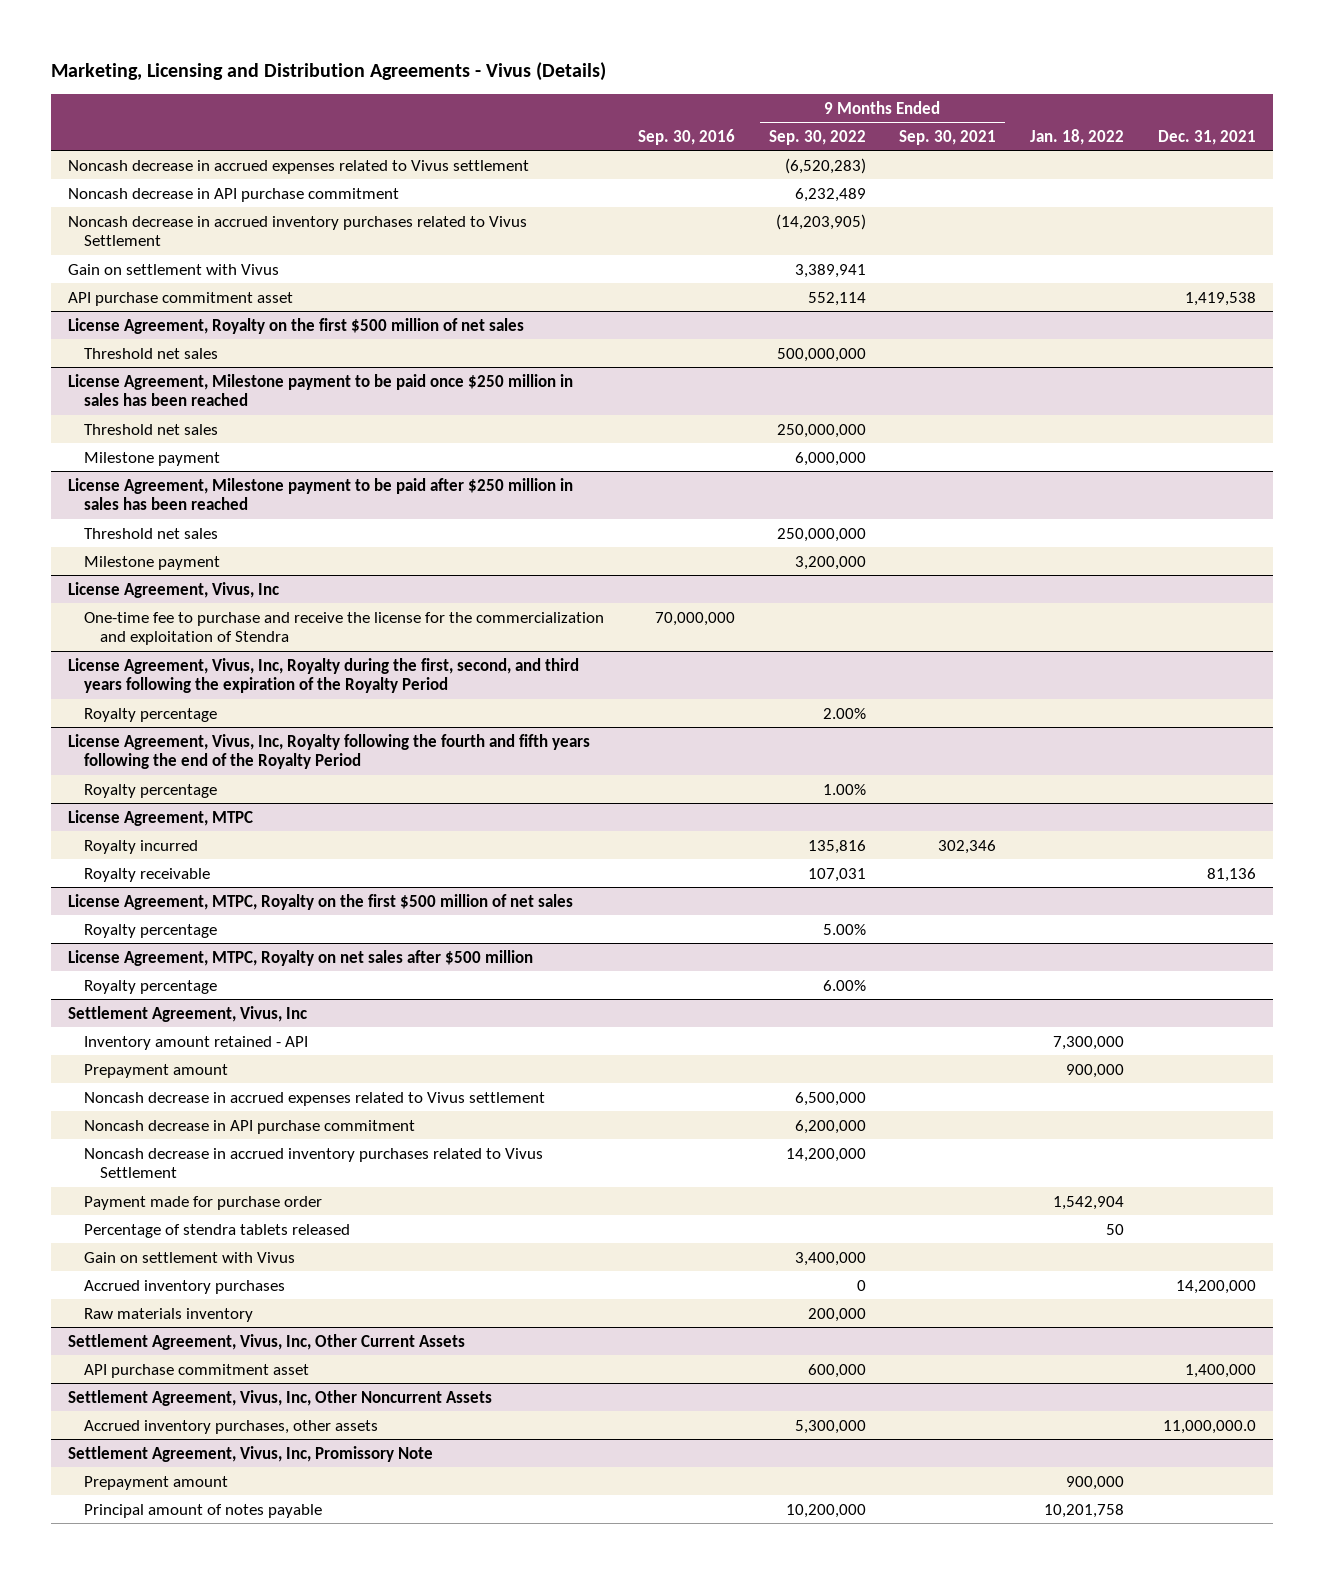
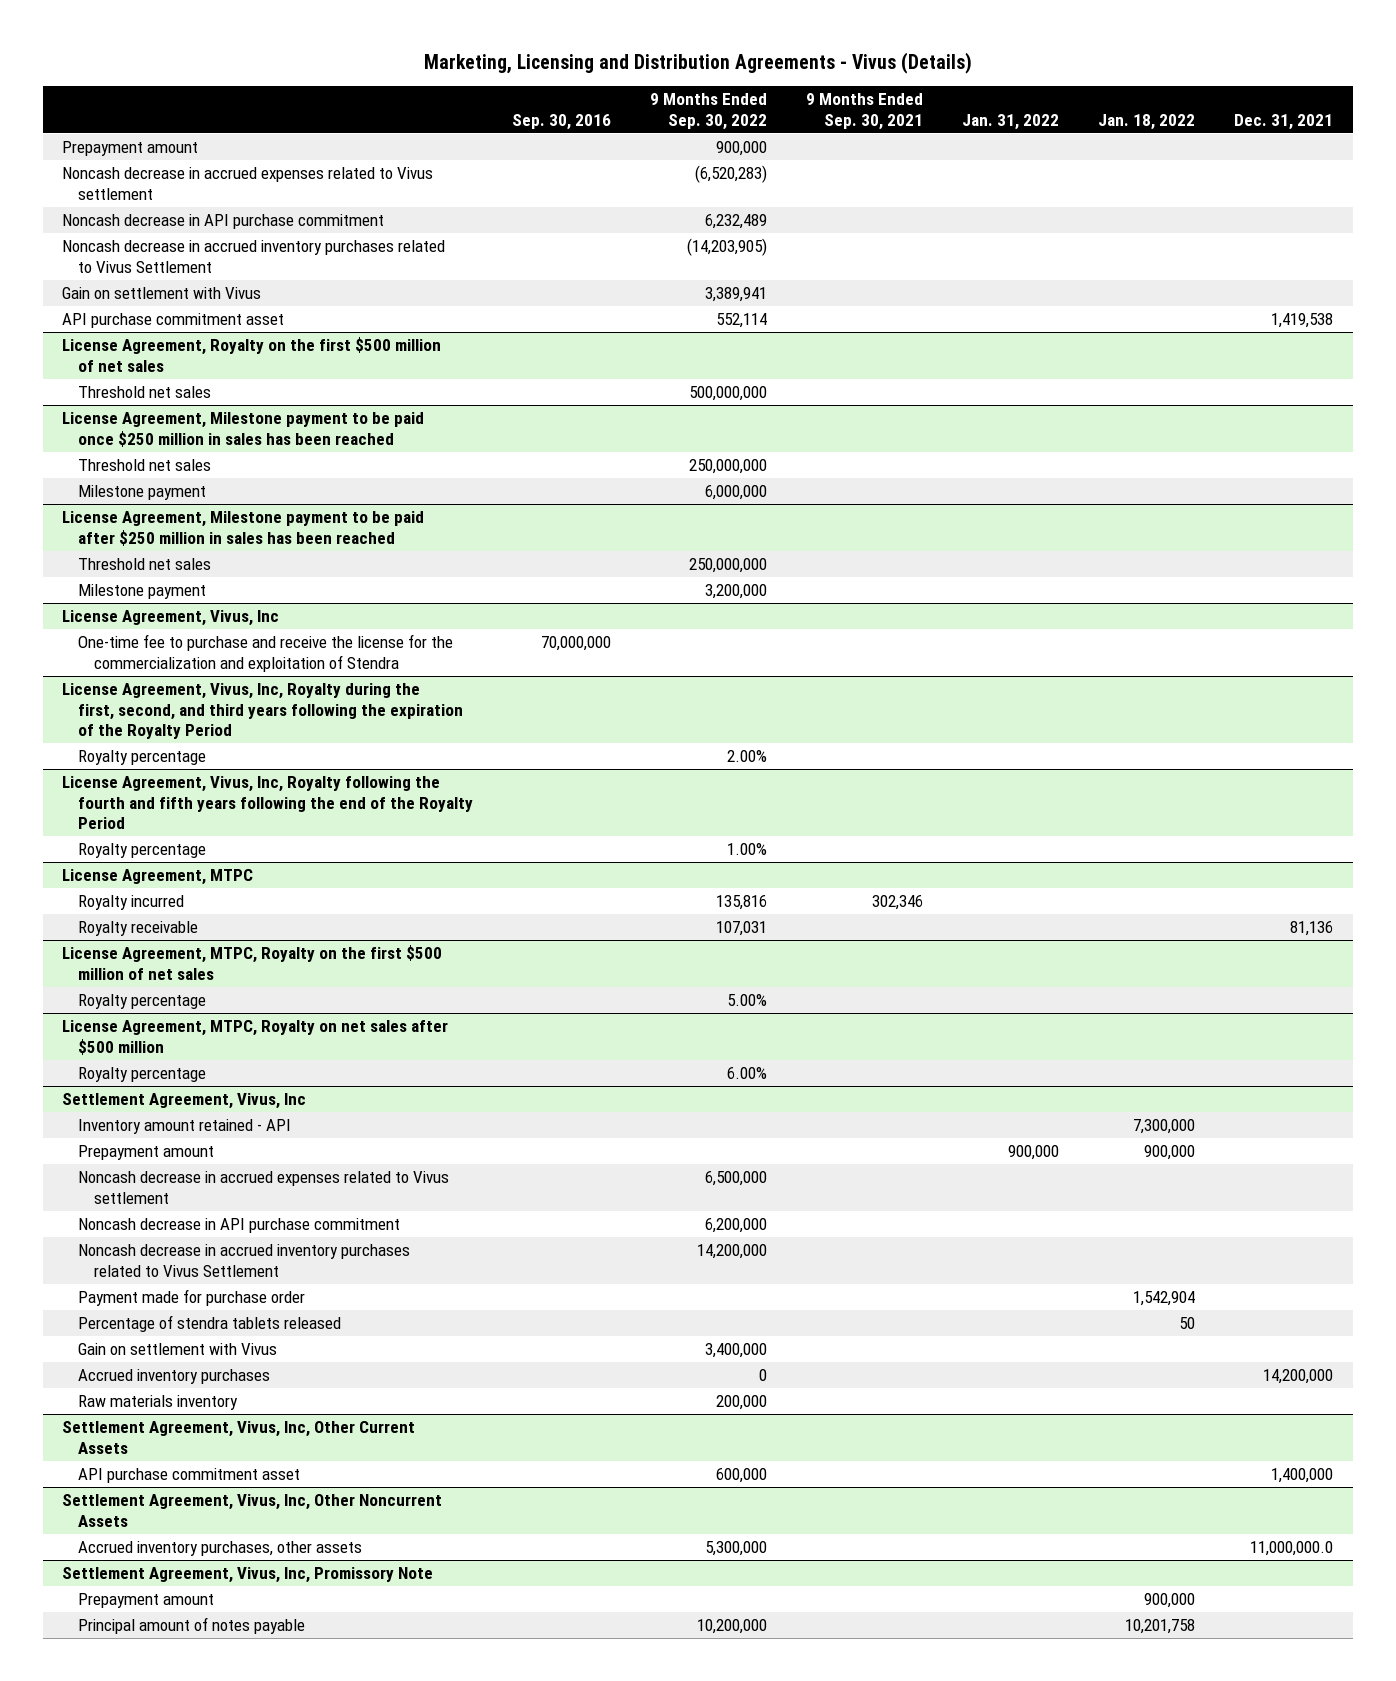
none -> [962,113,1060,130] Jan. 31, 2022
none -> [62,140,199,156] Prepayment amount

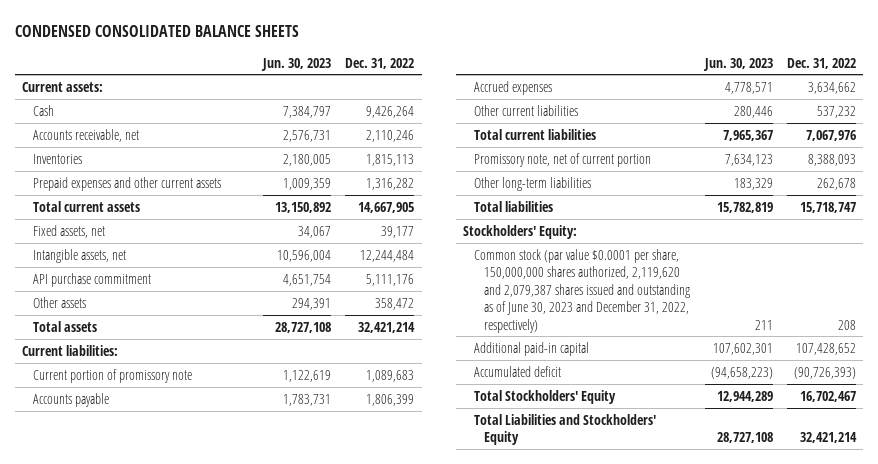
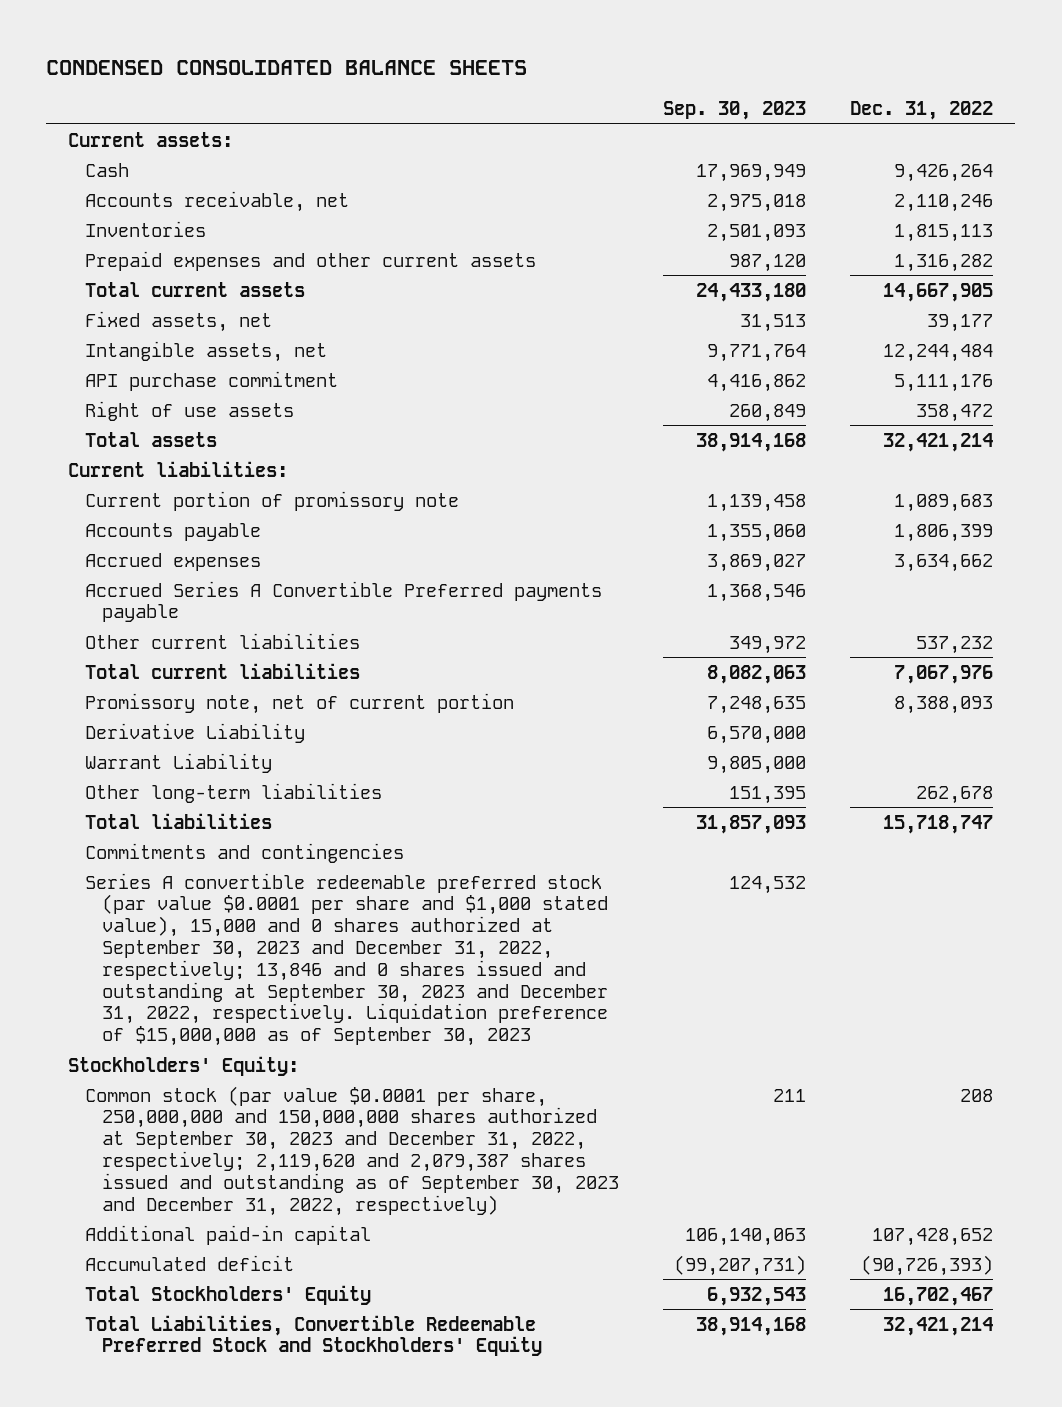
[261,57,332,71] Jun. 30, 2023 -> none
none -> [663,101,807,121] Sep. 30, 2023
[32,296,86,308] Other assets -> [85,400,295,421] Right of use assets
none -> [85,580,603,623] Accrued Series A Convertible Preferred payments payable
none -> [85,722,306,743] Derivative Liability
none -> [85,752,273,773] Warrant Liability
none -> [85,842,405,863] Commitments and contingencies
none -> [85,872,609,1047] Series A convertible redeemable preferred stock (par value $0.0001 per share and $1,000 stated value), 15,000 and 0 shares authorized at September 30, 2023 and December 31, 2022, respectively; 13,846 and 0 shares issued and outstanding at September 30, 2023 and December 31, 2022, respectively. Liquidation preference of $15,000,000 as of September 30, 2023
[473,248,691,333] Common stock (par value $0.0001 per share, 150,000,000 shares authorized, 2,119,620 and 2,079,387 shares issued and outstanding as of June 30, 2023 and December 31, 2022, respectively) -> [85,1085,620,1216] Common stock (par value $0.0001 per share, 250,000,000 and 150,000,000 shares authorized at September 30, 2023 and December 31, 2022, respectively; 2,119,620 and 2,079,387 shares issued and outstanding as of September 30, 2023 and December 31, 2022, respectively)
[473,413,656,446] Total Liabilities and Stockholders' Equity -> [85,1314,543,1357] Total Liabilities, Convertible Redeemable Preferred Stock and Stockholders' Equity

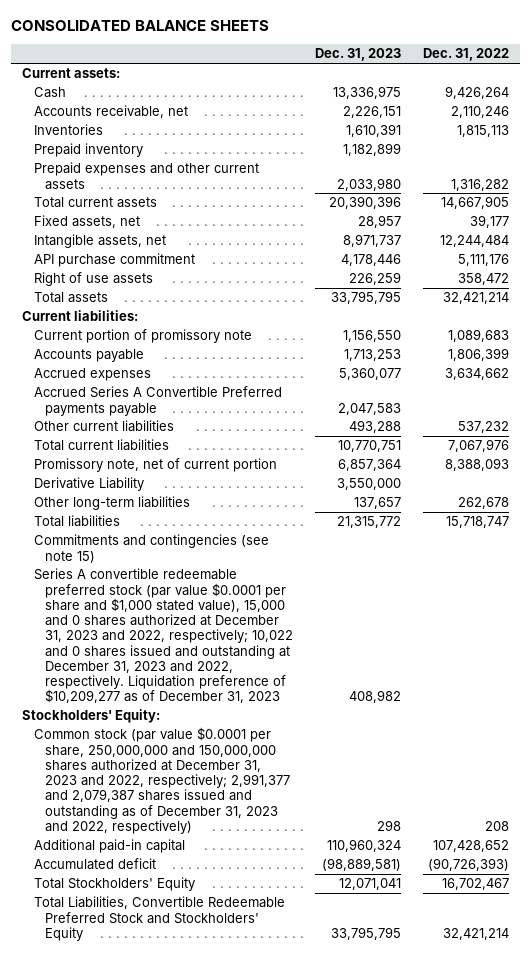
[46,60,528,76] CONDENSED CONSOLIDATED BALANCE SHEETS -> [11,20,270,32] CONSOLIDATED BALANCE SHEETS
[663,101,807,121] Sep. 30, 2023 -> none
none -> [315,48,402,62] Dec. 31, 2023
none -> [33,143,143,158] Prepaid inventory
[85,752,273,773] Warrant Liability -> none
[85,842,405,863] Commitments and contingencies -> [33,534,269,563] Commitments and contingencies (see note 15)
[85,872,609,1047] Series A convertible redeemable preferred stock (par value $0.0001 per share and $1,000 stated value), 15,000 and 0 shares authorized at September 30, 2023 and December 31, 2022, respectively; 13,846 and 0 shares issued and outstanding at September 30, 2023 and December 31, 2022, respectively. Liquidation preference of $15,000,000 as of September 30, 2023 -> [33,568,294,704] Series A convertible redeemable preferred stock (par value $0.0001 per share and $1,000 stated value), 15,000 and 0 shares authorized at December 31, 2023 and 2022, respectively; 10,022 and 0 shares issued and outstanding at December 31, 2023 and 2022, respectively. Liquidation preference of $10,209,277 as of December 31, 2023
[85,1085,620,1216] Common stock (par value $0.0001 per share, 250,000,000 and 150,000,000 shares authorized at September 30, 2023 and December 31, 2022, respectively; 2,119,620 and 2,079,387 shares issued and outstanding as of September 30, 2023 and December 31, 2022, respectively) -> [33,727,291,834] Common stock (par value $0.0001 per share, 250,000,000 and 150,000,000 shares authorized at December 31, 2023 and 2022, respectively; 2,991,377 and 2,079,387 shares issued and outstanding as of December 31, 2023 and 2022, respectively)

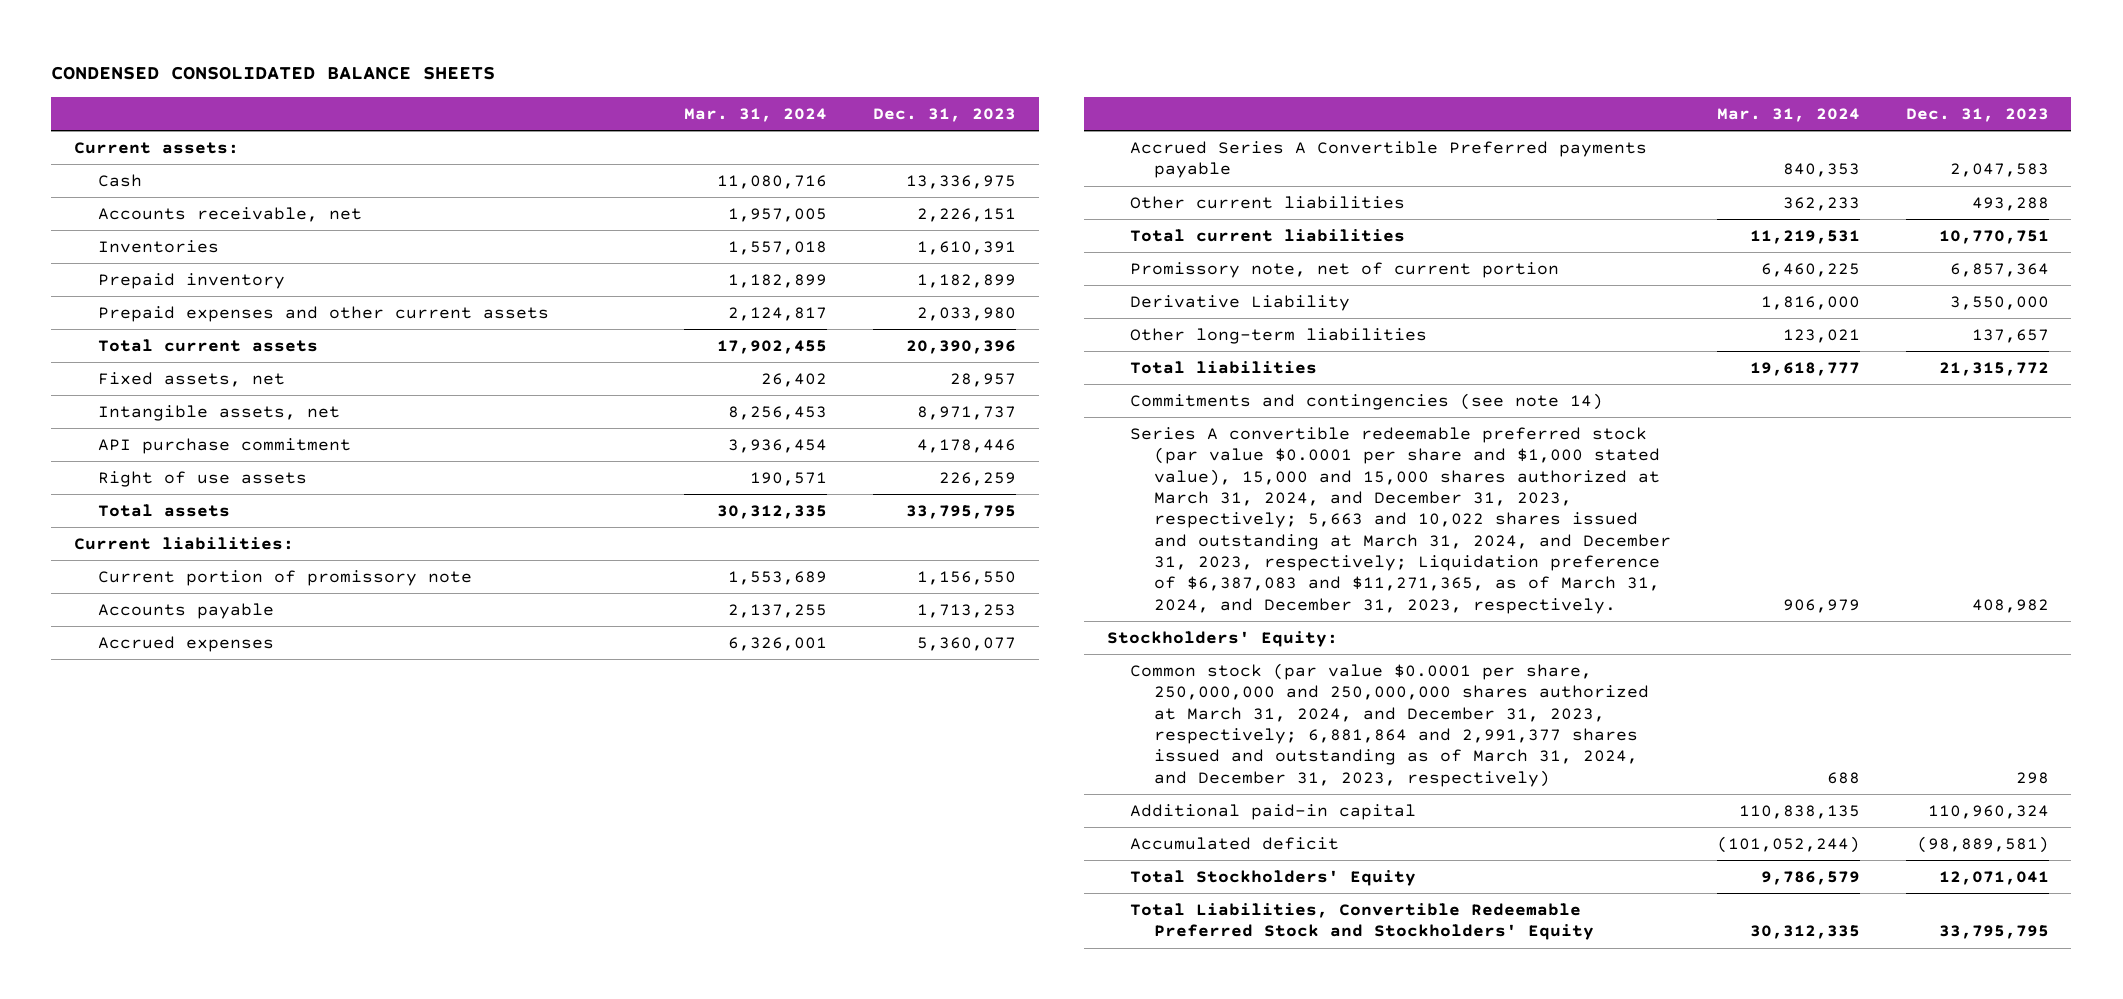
[11,20,270,32] CONSOLIDATED BALANCE SHEETS -> [51,66,496,81] CONDENSED CONSOLIDATED BALANCE SHEETS
[422,48,509,62] Dec. 31, 2022 -> none
none -> [684,107,828,122] Mar. 31, 2024
[33,534,269,563] Commitments and contingencies (see note 15) -> [1130,392,1604,410] Commitments and contingencies (see note 14)
[33,568,294,704] Series A convertible redeemable preferred stock (par value $0.0001 per share and $1,000 stated value), 15,000 and 0 shares authorized at December 31, 2023 and 2022, respectively; 10,022 and 0 shares issued and outstanding at December 31, 2023 and 2022, respectively. Liquidation preference of $10,209,277 as of December 31, 2023 -> [1130,426,1671,614] Series A convertible redeemable preferred stock (par value $0.0001 per share and $1,000 stated value), 15,000 and 15,000 shares authorized at March 31, 2024, and December 31, 2023, respectively; 5,663 and 10,022 shares issued and outstanding at March 31, 2024, and December 31, 2023, respectively; Liquidation preference of $6,387,083 and $11,271,365, as of March 31, 2024, and December 31, 2023, respectively.
[33,727,291,834] Common stock (par value $0.0001 per share, 250,000,000 and 150,000,000 shares authorized at December 31, 2023 and 2022, respectively; 2,991,377 and 2,079,387 shares issued and outstanding as of December 31, 2023 and 2022, respectively) -> [1130,662,1649,787] Common stock (par value $0.0001 per share, 250,000,000 and 250,000,000 shares authorized at March 31, 2024, and December 31, 2023, respectively; 6,881,864 and 2,991,377 shares issued and outstanding as of March 31, 2024, and December 31, 2023, respectively)

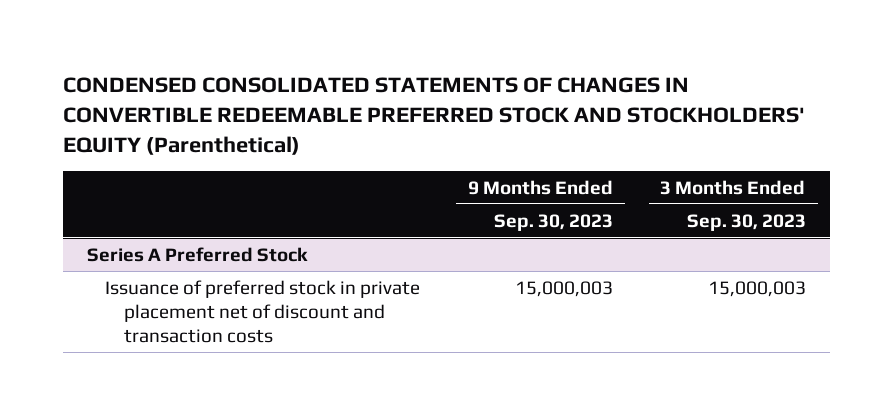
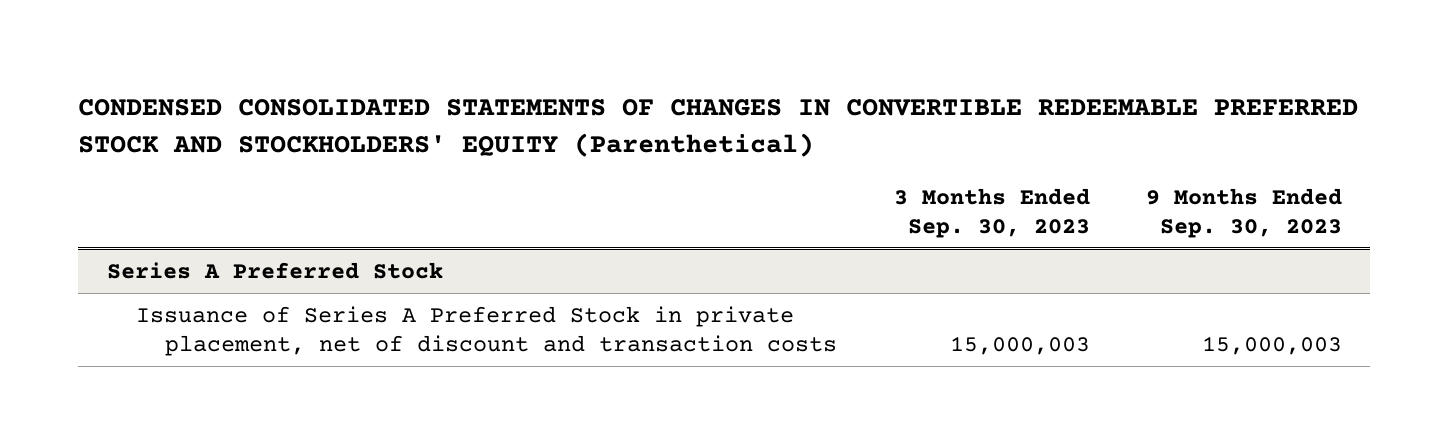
[105,279,421,343] Issuance of preferred stock in private placement net of discount and transaction costs -> [136,305,838,356] Issuance of Series A Preferred Stock in private placement, net of discount and transaction costs

